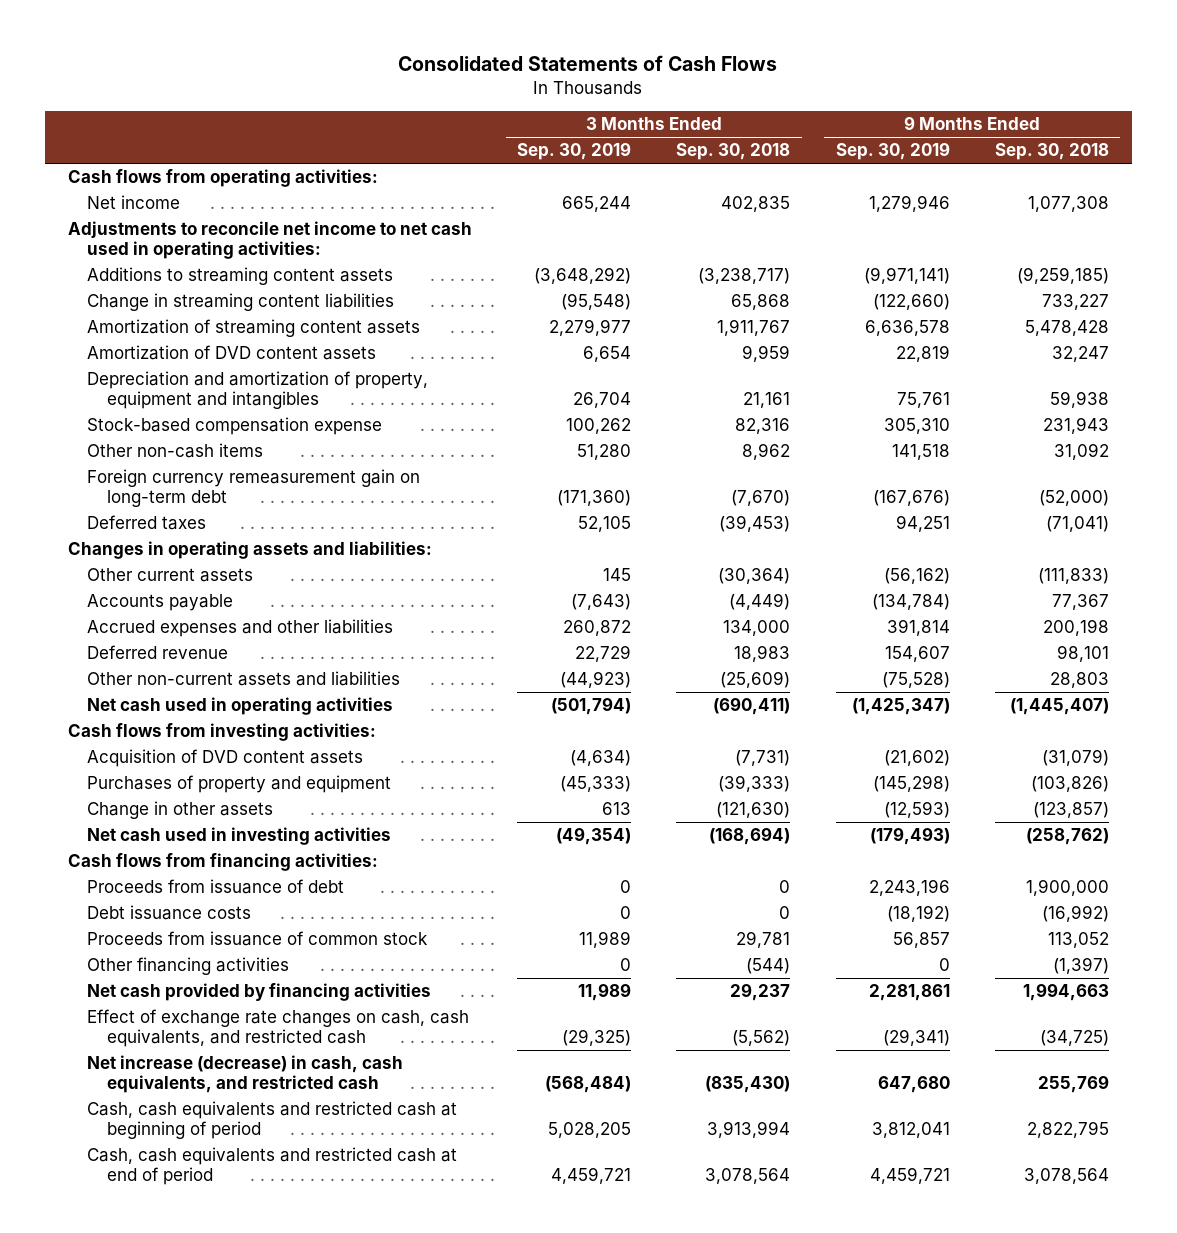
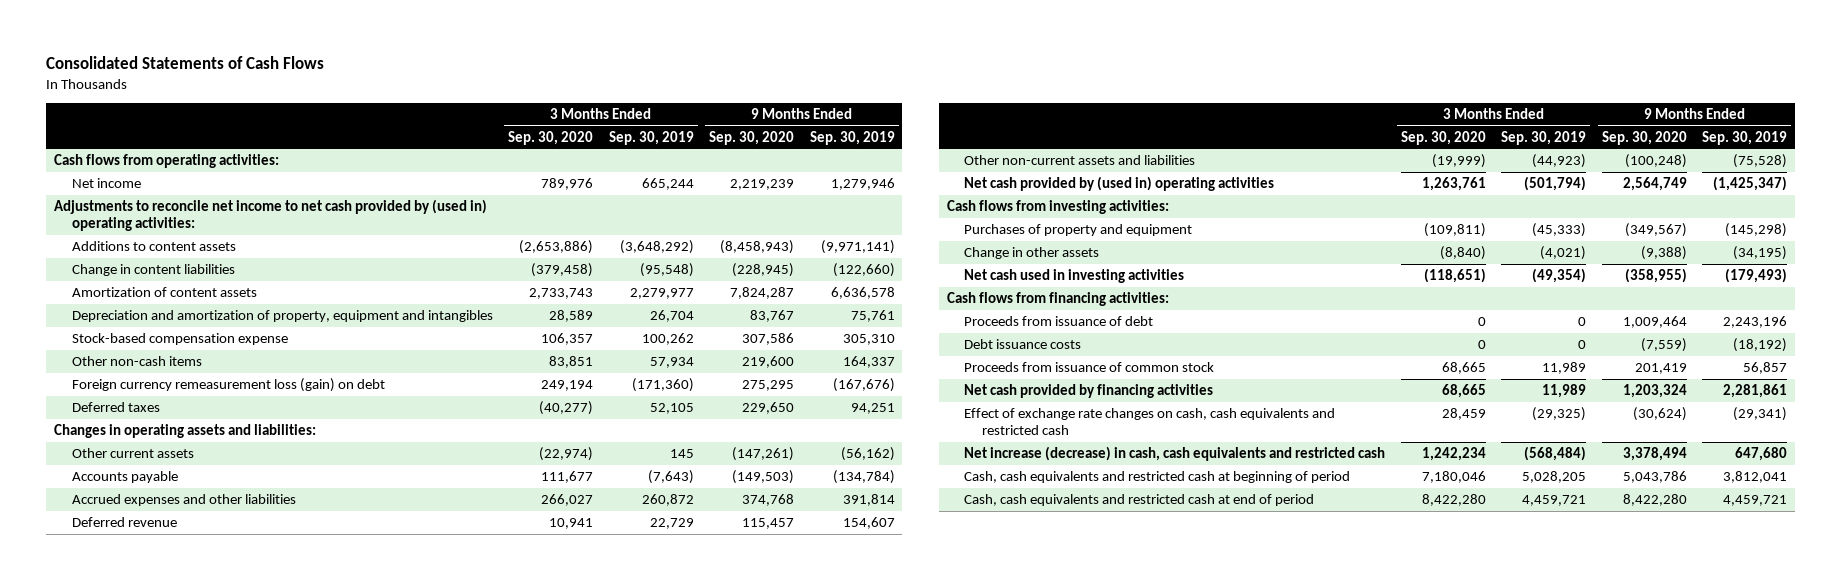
[676,143,791,161] Sep. 30, 2018 -> none
[994,143,1109,161] Sep. 30, 2018 -> none
none -> [508,130,594,145] Sep. 30, 2020
none -> [709,130,795,145] Sep. 30, 2020
[87,345,377,361] Amortization of DVD content assets -> none
[67,221,472,260] Adjustments to reconcile net income to net cash used in operating activities: -> [53,199,487,232] Adjustments to reconcile net income to net cash provided by (used in) operating activities:
[87,267,394,286] Additions to streaming content assets -> [71,241,236,252] Additions to content assets
[87,293,395,312] Change in streaming content liabilities -> [71,264,235,277] Change in content liabilities
[87,319,421,338] Amortization of streaming content assets -> [71,287,257,298] Amortization of content assets
[577,444,632,461] 51,280 -> [649,357,694,369] 57,934
[891,444,950,461] 141,518 -> [842,356,895,369] 164,337
[87,469,421,508] Foreign currency remeasurement gain on long-term debt -> [71,378,385,393] Foreign currency remeasurement loss (gain) on debt
[87,697,394,716] Net cash used in operating activities -> [964,176,1275,192] Net cash provided by (used in) operating activities
[87,749,364,768] Acquisition of DVD content assets -> none
[602,802,632,816] 613 -> [1540,246,1587,261] (4,021)
[883,801,950,819] (12,593) -> [1733,246,1788,261] (34,195)
[87,957,290,976] Other financing activities -> none
[87,1009,470,1048] Effect of exchange rate changes on cash, cash equivalents, and restricted cash -> [964,408,1336,436] Effect of exchange rate changes on cash, cash equivalents and restricted cash
[87,1055,404,1094] Net increase (decrease) in cash, cash equivalents, and restricted cash -> [964,446,1386,462] Net increase (decrease) in cash, cash equivalents and restricted cash

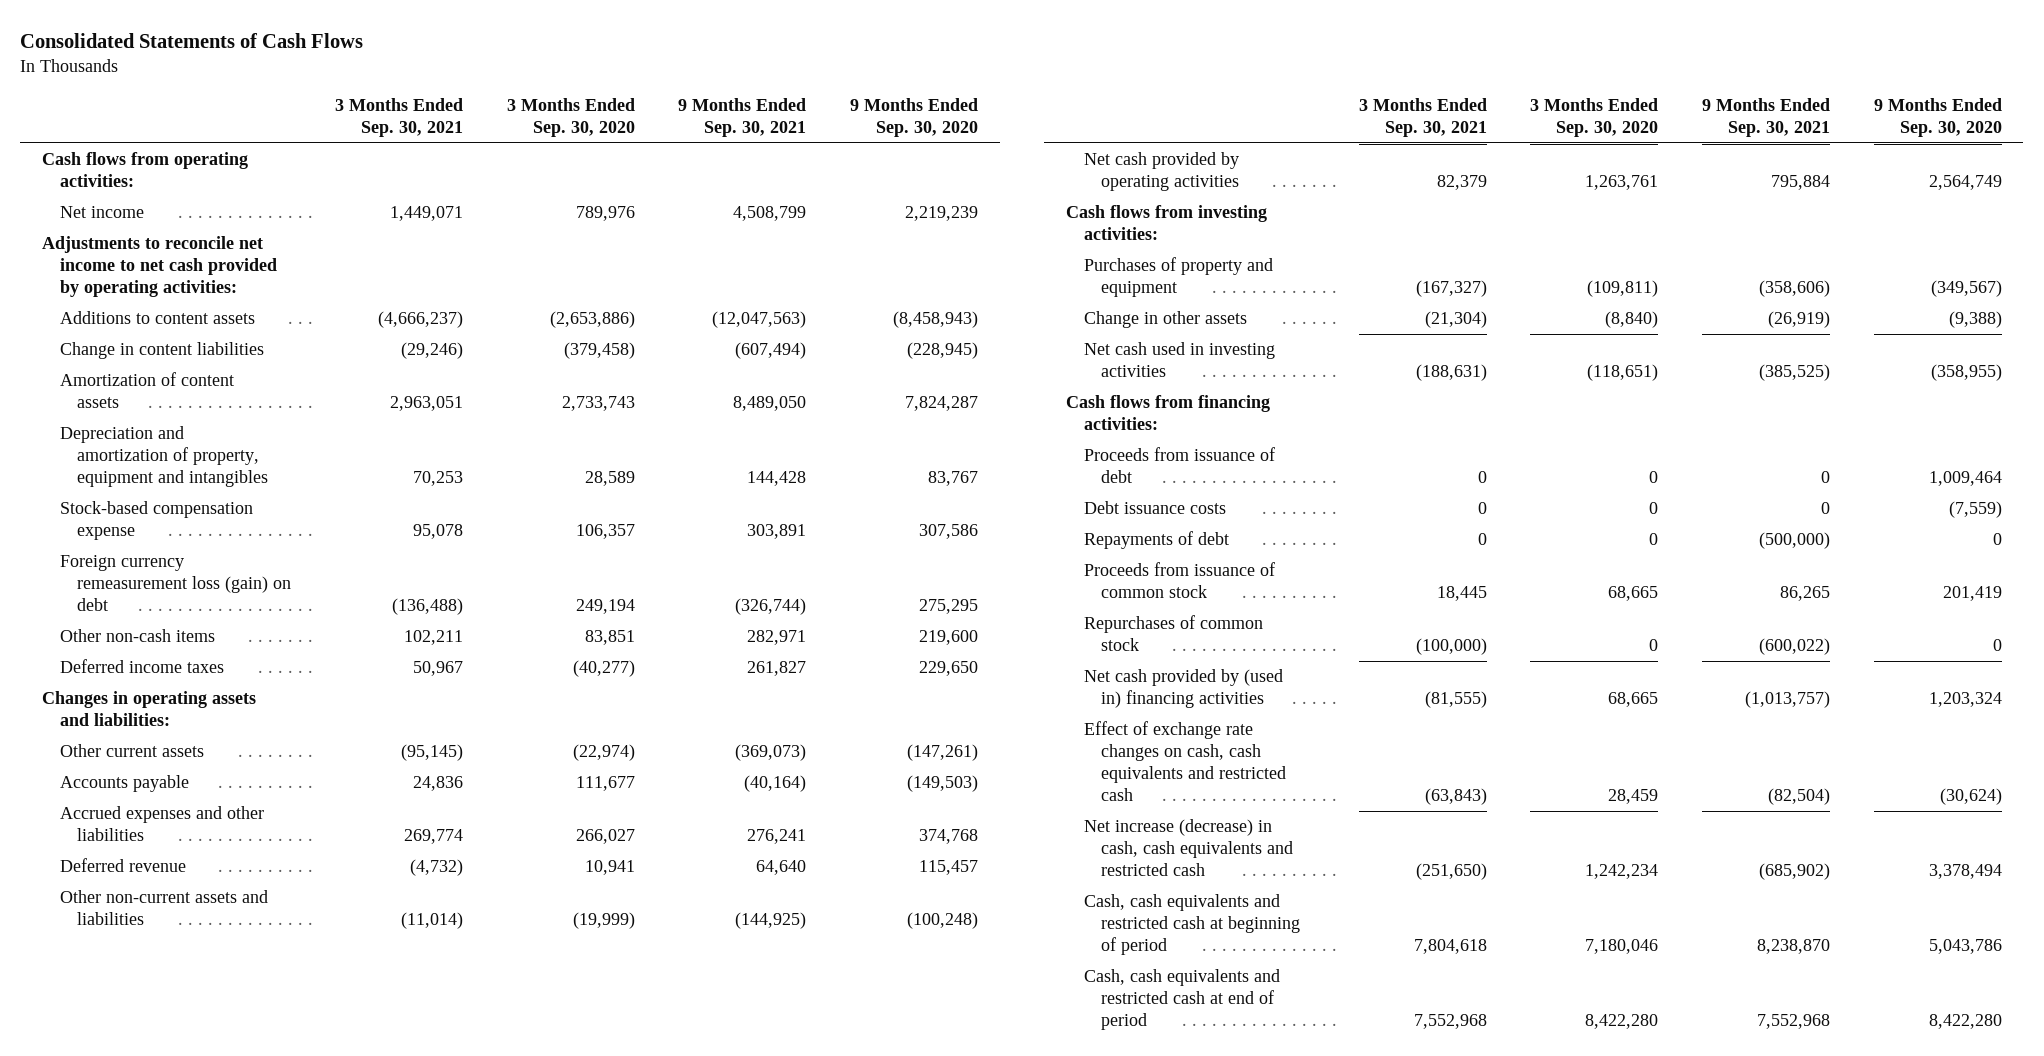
[608,130,694,145] Sep. 30, 2019 -> none
[809,130,895,145] Sep. 30, 2019 -> none
none -> [335,97,464,137] 3 Months Ended Sep. 30, 2021
none -> [678,97,807,137] 9 Months Ended Sep. 30, 2021
[53,199,487,232] Adjustments to reconcile net income to net cash provided by (used in) operating activities: -> [42,236,277,298] Adjustments to reconcile net income to net cash provided by operating activities:
[71,356,202,367] Other non-cash items -> [59,629,215,643] Other non-cash items
[71,402,160,413] Deferred taxes -> [59,659,224,674] Deferred income taxes
[964,176,1275,192] Net cash provided by (used in) operating activities -> [1083,152,1240,192] Net cash provided by operating activities
none -> [1083,531,1229,550] Repayments of debt
none -> [1083,615,1263,652] Repurchases of common stock
[964,384,1214,399] Net cash provided by financing activities -> [1083,669,1283,709] Net cash provided by (used in) financing activities

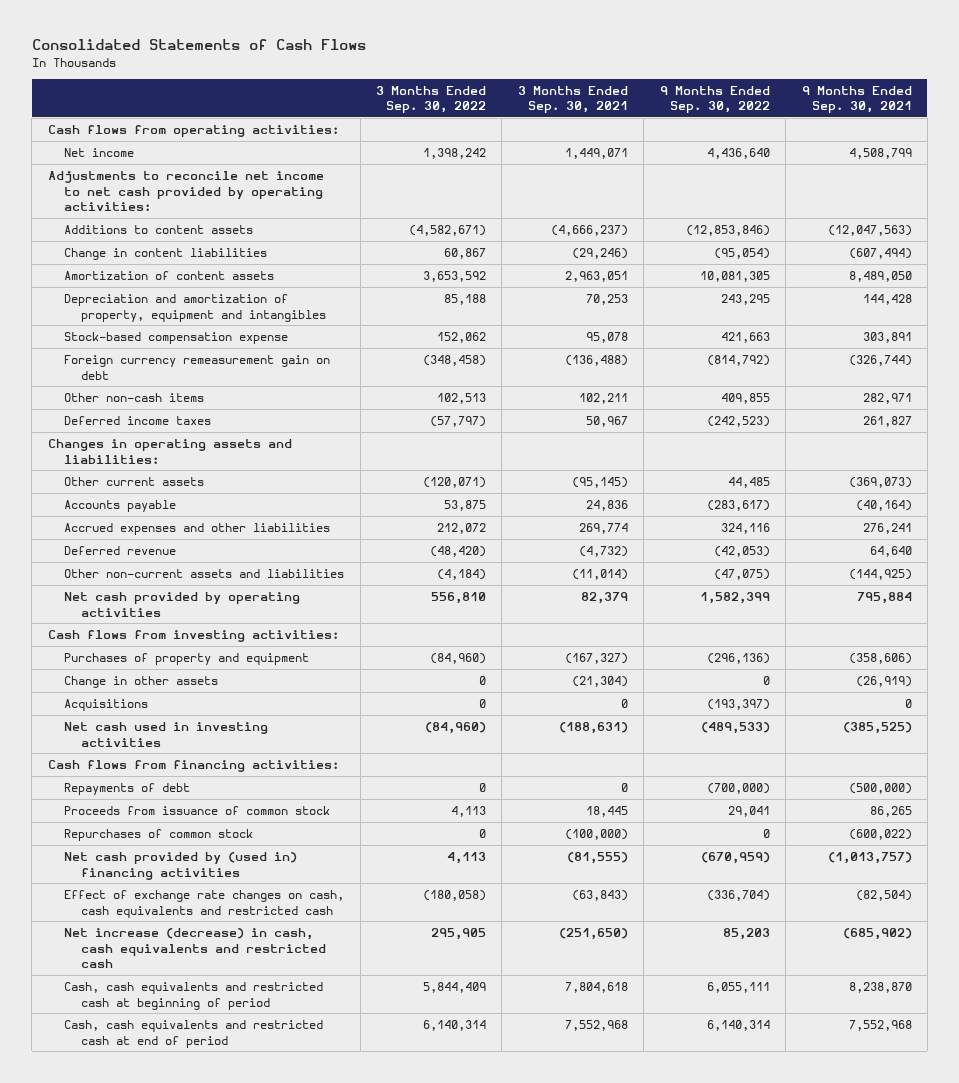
[506,97,635,137] 3 Months Ended Sep. 30, 2020 -> none
[849,97,978,137] 9 Months Ended Sep. 30, 2020 -> none
none -> [376,85,487,114] 3 Months Ended Sep. 30, 2022
none -> [659,85,770,114] 9 Months Ended Sep. 30, 2022
[59,555,292,612] Foreign currency remeasurement loss (gain) on debt -> [64,354,331,380] Foreign currency remeasurement gain on debt
none -> [64,698,149,711] Acquisitions
[1083,447,1275,484] Proceeds from issuance of debt -> none
[1083,501,1226,515] Debt issuance costs -> none

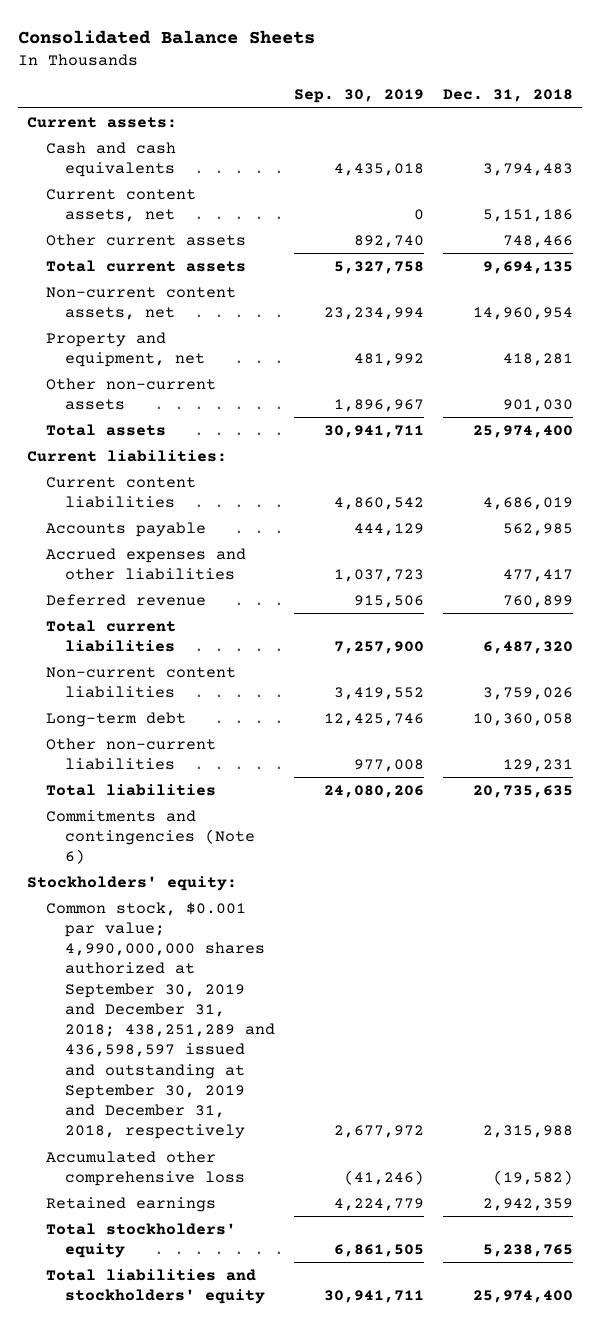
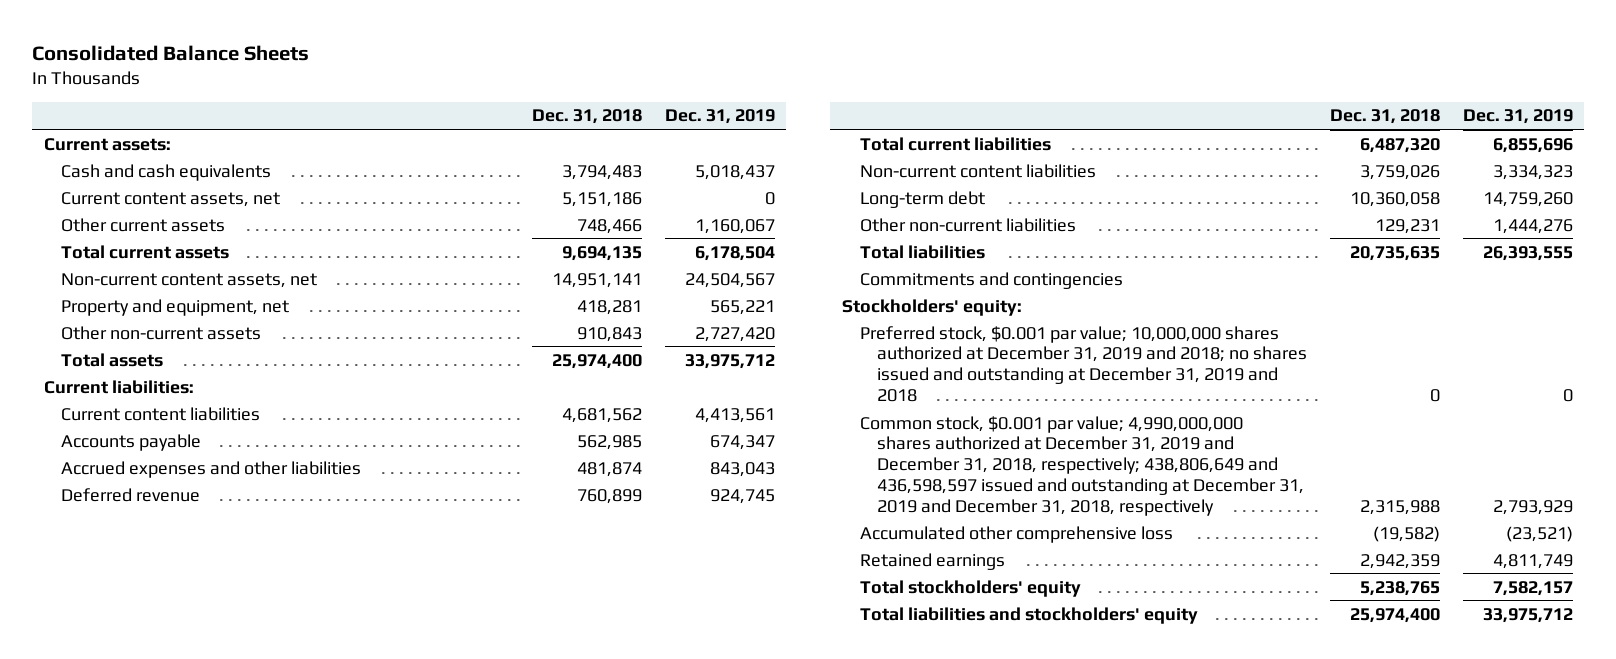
[293,89,424,104] Sep. 30, 2019 -> none
none -> [664,109,775,125] Dec. 31, 2019
[472,306,573,320] 14,960,954 -> [551,272,642,288] 14,951,141
[502,398,573,412] 901,030 -> [576,326,642,342] 910,843
[482,496,573,510] 4,686,019 -> [561,407,642,423] 4,681,562
[502,568,573,582] 477,417 -> [576,461,642,477] 481,874
[46,809,256,865] Commitments and contingencies (Note 6) -> [859,271,1123,289] Commitments and contingencies
none -> [859,325,1308,402] Preferred stock, $0.001 par value; 10,000,000 shares authorized at December 31, 2019 and 2018; no shares issued and outstanding at December 31, 2019 and 2018
[46,901,276,1140] Common stock, $0.001 par value; 4,990,000,000 shares authorized at September 30, 2019 and December 31, 2018; 438,251,289 and 436,598,597 issued and outstanding at September 30, 2019 and December 31, 2018, respectively -> [859,415,1305,516] Common stock, $0.001 par value; 4,990,000,000 shares authorized at December 31, 2019 and December 31, 2018, respectively; 438,806,649 and 436,598,597 issued and outstanding at December 31, 2019 and December 31, 2018, respectively

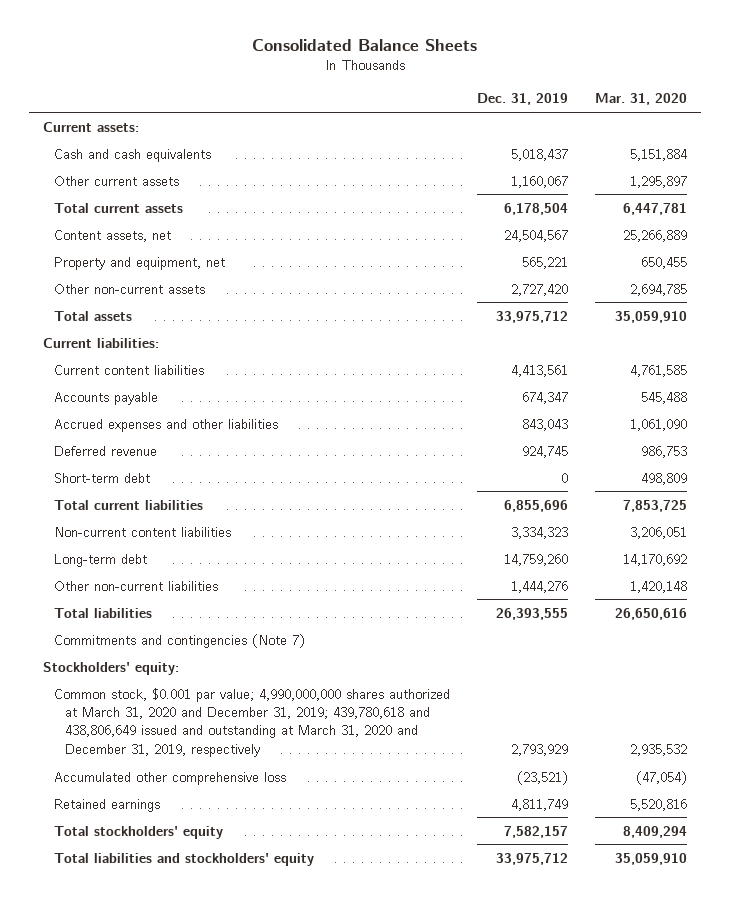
[531,109,642,125] Dec. 31, 2018 -> none
none -> [595,93,688,106] Mar. 31, 2020
[61,191,281,207] Current content assets, net -> none
[61,272,318,288] Non-current content assets, net -> [53,229,171,242] Content assets, net
none -> [53,472,150,483] Short-term debt
[859,271,1123,289] Commitments and contingencies -> [53,633,305,648] Commitments and contingencies (Note 7)
[859,325,1308,402] Preferred stock, $0.001 par value; 10,000,000 shares authorized at December 31, 2019 and 2018; no shares issued and outstanding at December 31, 2019 and 2018 -> none
[859,415,1305,516] Common stock, $0.001 par value; 4,990,000,000 shares authorized at December 31, 2019 and December 31, 2018, respectively; 438,806,649 and 436,598,597 issued and outstanding at December 31, 2019 and December 31, 2018, respectively -> [53,687,450,757] Common stock, $0.001 par value; 4,990,000,000 shares authorized at March 31, 2020 and December 31, 2019; 439,780,618 and 438,806,649 issued and outstanding at March 31, 2020 and December 31, 2019, respectively

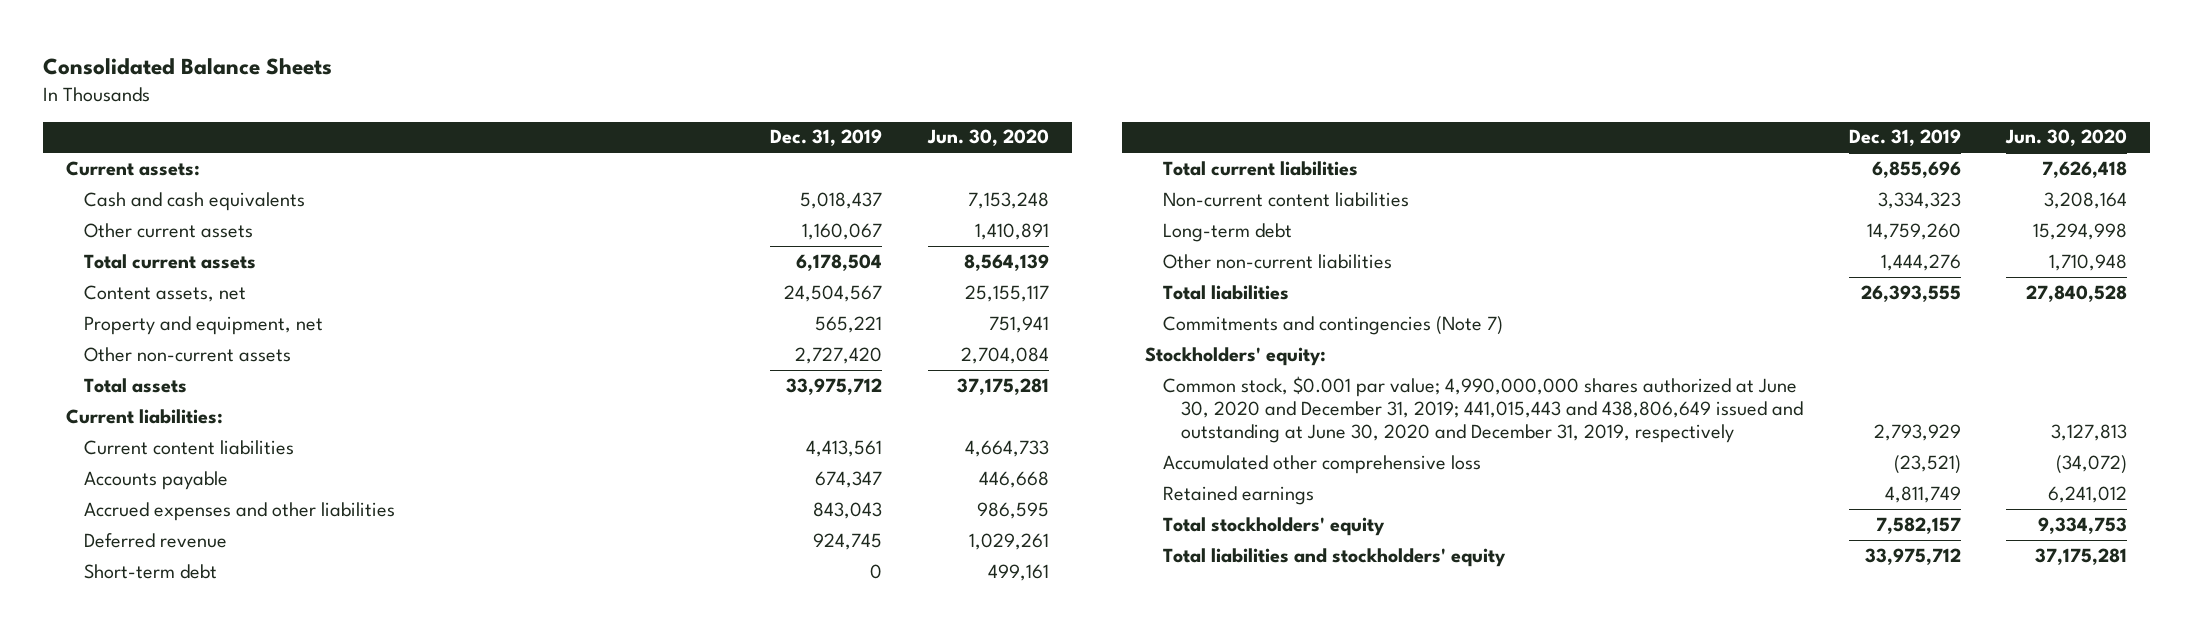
[595,93,688,106] Mar. 31, 2020 -> none
none -> [926,129,1049,147] Jun. 30, 2020
[53,687,450,757] Common stock, $0.001 par value; 4,990,000,000 shares authorized at March 31, 2020 and December 31, 2019; 439,780,618 and 438,806,649 issued and outstanding at March 31, 2020 and December 31, 2019, respectively -> [1162,375,1803,444] Common stock, $0.001 par value; 4,990,000,000 shares authorized at June 30, 2020 and December 31, 2019; 441,015,443 and 438,806,649 issued and outstanding at June 30, 2020 and December 31, 2019, respectively

